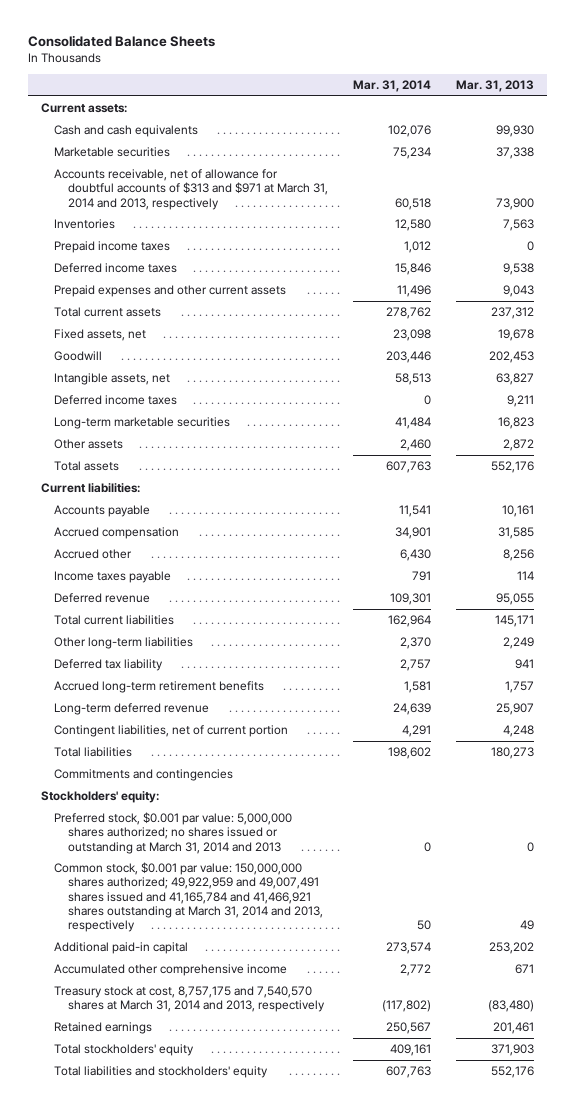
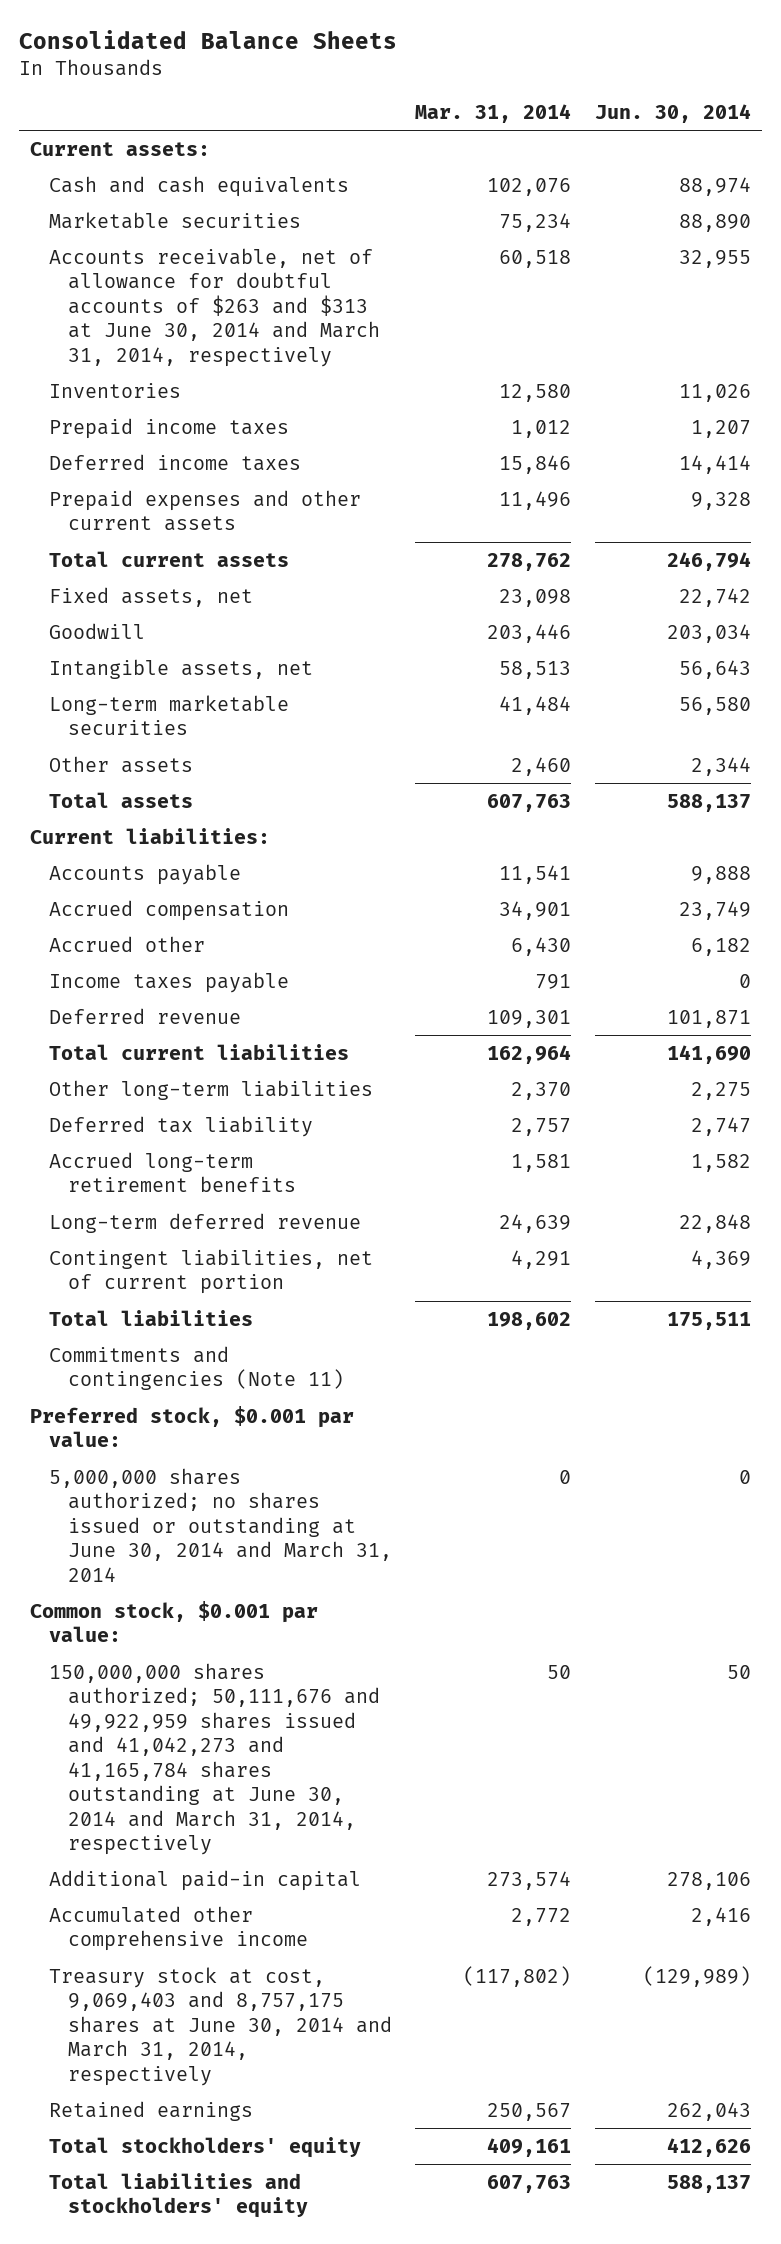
[456,79,535,92] Mar. 31, 2013 -> none
none -> [594,103,751,123] Jun. 30, 2014
[54,168,328,210] Accounts receivable, net of allowance for doubtful accounts of $313 and $971 at March 31, 2014 and 2013, respectively -> [49,247,380,367] Accounts receivable, net of allowance for doubtful accounts of $263 and $313 at June 30, 2014 and March 31, 2014, respectively
[54,394,178,405] Deferred income taxes -> none
[40,790,159,803] Stockholders' equity: -> none
[54,768,234,781] Commitments and contingencies -> [49,1345,344,1391] Commitments and contingencies (Note 11)
none -> [30,1405,355,1448] Preferred stock, $0.001 par value:
[54,811,293,854] Preferred stock, $0.001 par value: 5,000,000 shares authorized; no shares issued or outstanding at March 31, 2014 and 2013 -> [49,1467,392,1582] 5,000,000 shares authorized; no shares issued or outstanding at June 30, 2014 and March 31, 2014
none -> [30,1600,319,1643] Common stock, $0.001 par value:
[54,861,323,933] Common stock, $0.001 par value: 150,000,000 shares authorized; 49,922,959 and 49,007,491 shares issued and 41,165,784 and 41,466,921 shares outstanding at March 31, 2014 and 2013, respectively -> [49,1662,380,1856] 150,000,000 shares authorized; 50,111,676 and 49,922,959 shares issued and 41,042,273 and 41,165,784 shares outstanding at June 30, 2014 and March 31, 2014, respectively
[54,985,325,1013] Treasury stock at cost, 8,757,175 and 7,540,570 shares at March 31, 2014 and 2013, respectively -> [49,1966,392,2086] Treasury stock at cost, 9,069,403 and 8,757,175 shares at June 30, 2014 and March 31, 2014, respectively

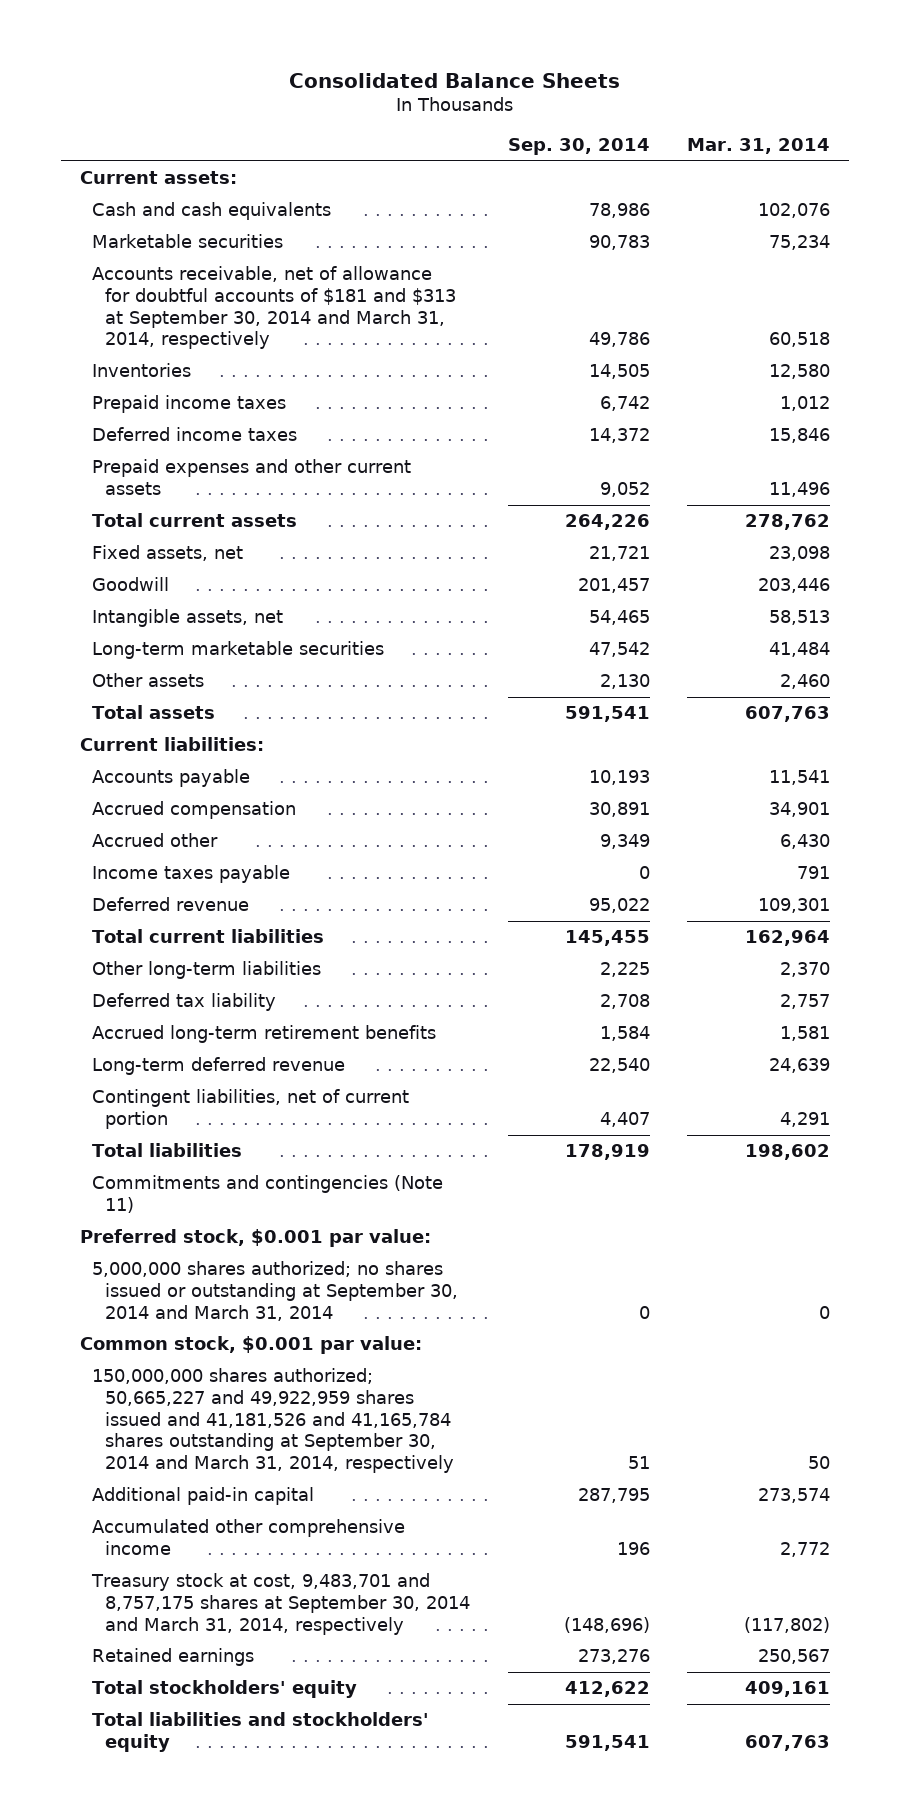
[594,103,751,123] Jun. 30, 2014 -> none
none -> [507,138,650,156] Sep. 30, 2014
[49,247,380,367] Accounts receivable, net of allowance for doubtful accounts of $263 and $313 at June 30, 2014 and March 31, 2014, respectively -> [92,266,457,350] Accounts receivable, net of allowance for doubtful accounts of $181 and $313 at September 30, 2014 and March 31, 2014, respectively
[49,1467,392,1582] 5,000,000 shares authorized; no shares issued or outstanding at June 30, 2014 and March 31, 2014 -> [92,1261,459,1321] 5,000,000 shares authorized; no shares issued or outstanding at September 30, 2014 and March 31, 2014
[49,1662,380,1856] 150,000,000 shares authorized; 50,111,676 and 49,922,959 shares issued and 41,042,273 and 41,165,784 shares outstanding at June 30, 2014 and March 31, 2014, respectively -> [92,1368,455,1474] 150,000,000 shares authorized; 50,665,227 and 49,922,959 shares issued and 41,181,526 and 41,165,784 shares outstanding at September 30, 2014 and March 31, 2014, respectively
[49,1966,392,2086] Treasury stock at cost, 9,069,403 and 8,757,175 shares at June 30, 2014 and March 31, 2014, respectively -> [91,1573,471,1635] Treasury stock at cost, 9,483,701 and 8,757,175 shares at September 30, 2014 and March 31, 2014, respectively

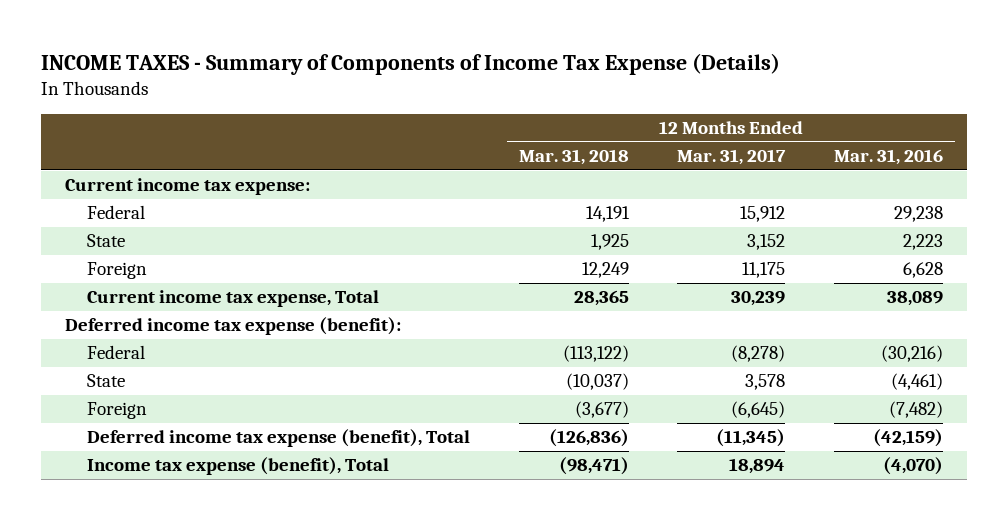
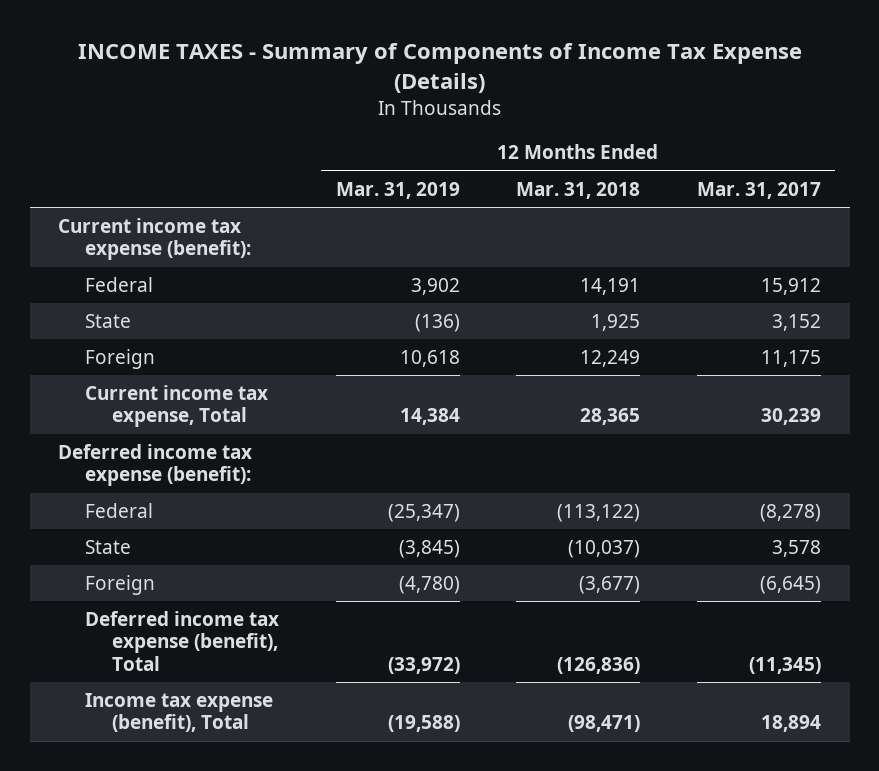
[833,149,943,166] Mar. 31, 2016 -> none
none -> [335,181,460,199] Mar. 31, 2019
[65,178,311,196] Current income tax expense: -> [57,218,251,261] Current income tax expense (benefit):

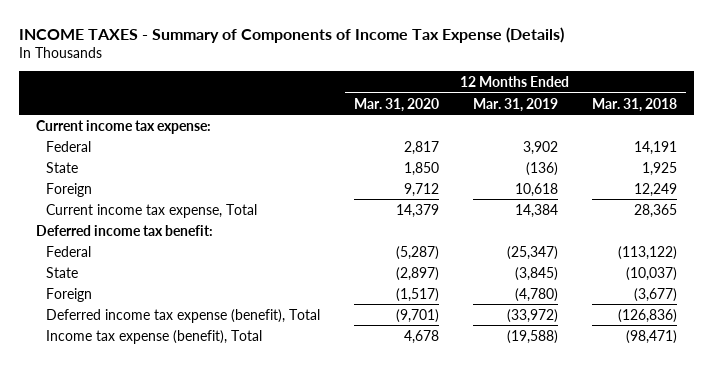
[697,181,822,199] Mar. 31, 2017 -> none
none -> [353,97,439,112] Mar. 31, 2020
[57,218,251,261] Current income tax expense (benefit): -> [35,119,211,134] Current income tax expense:
[57,444,252,487] Deferred income tax expense (benefit): -> [35,224,213,236] Deferred income tax benefit:

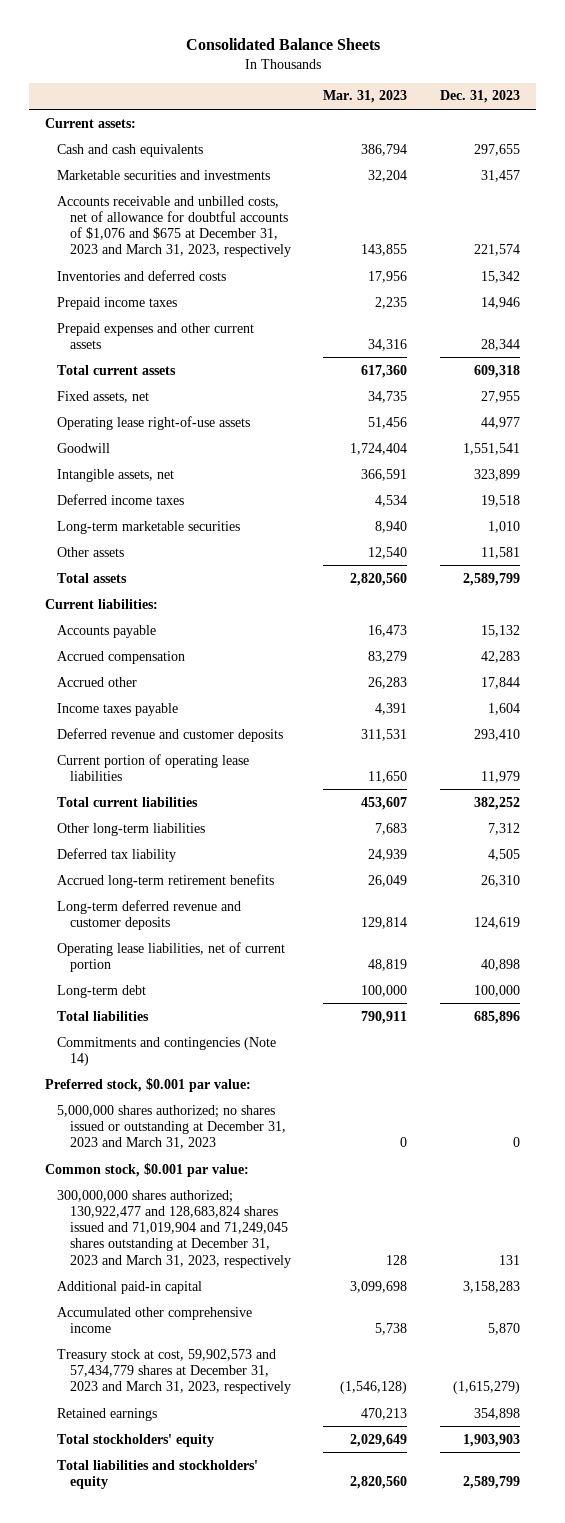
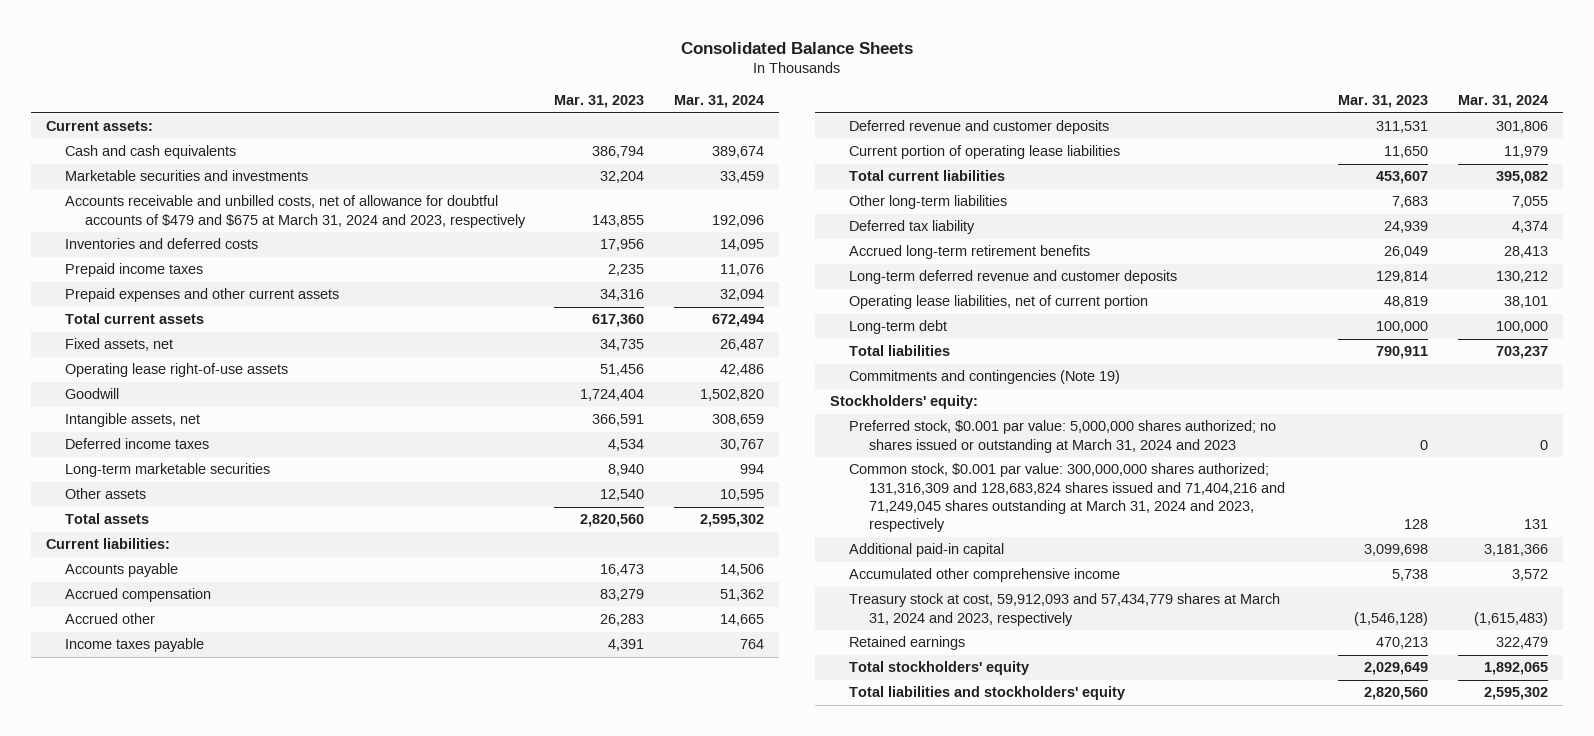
[439,90,520,104] Dec. 31, 2023 -> none
none -> [673,95,764,109] Mar. 31, 2024
[57,195,291,258] Accounts receivable and unbilled costs, net of allowance for doubtful accounts of $1,076 and $675 at December 31, 2023 and March 31, 2023, respectively -> [65,195,526,228] Accounts receivable and unbilled costs, net of allowance for doubtful accounts of $479 and $675 at March 31, 2024 and 2023, respectively
[45,1077,252,1092] Preferred stock, $0.001 par value: -> none
[45,1162,250,1177] Common stock, $0.001 par value: -> none
[57,1036,277,1066] Commitments and contingencies (Note 14) -> [849,370,1121,385] Commitments and contingencies (Note 19)
none -> [830,395,979,410] Stockholders' equity:
[57,1104,286,1150] 5,000,000 shares authorized; no shares issued or outstanding at December 31, 2023 and March 31, 2023 -> [849,420,1277,453] Preferred stock, $0.001 par value: 5,000,000 shares authorized; no shares issued or outstanding at March 31, 2024 and 2023
[57,1189,291,1268] 300,000,000 shares authorized; 130,922,477 and 128,683,824 shares issued and 71,019,904 and 71,249,045 shares outstanding at December 31, 2023 and March 31, 2023, respectively -> [849,463,1285,533] Common stock, $0.001 par value: 300,000,000 shares authorized; 131,316,309 and 128,683,824 shares issued and 71,404,216 and 71,249,045 shares outstanding at March 31, 2024 and 2023, respectively
[57,1348,291,1395] Treasury stock at cost, 59,902,573 and 57,434,779 shares at December 31, 2023 and March 31, 2023, respectively -> [849,593,1281,626] Treasury stock at cost, 59,912,093 and 57,434,779 shares at March 31, 2024 and 2023, respectively

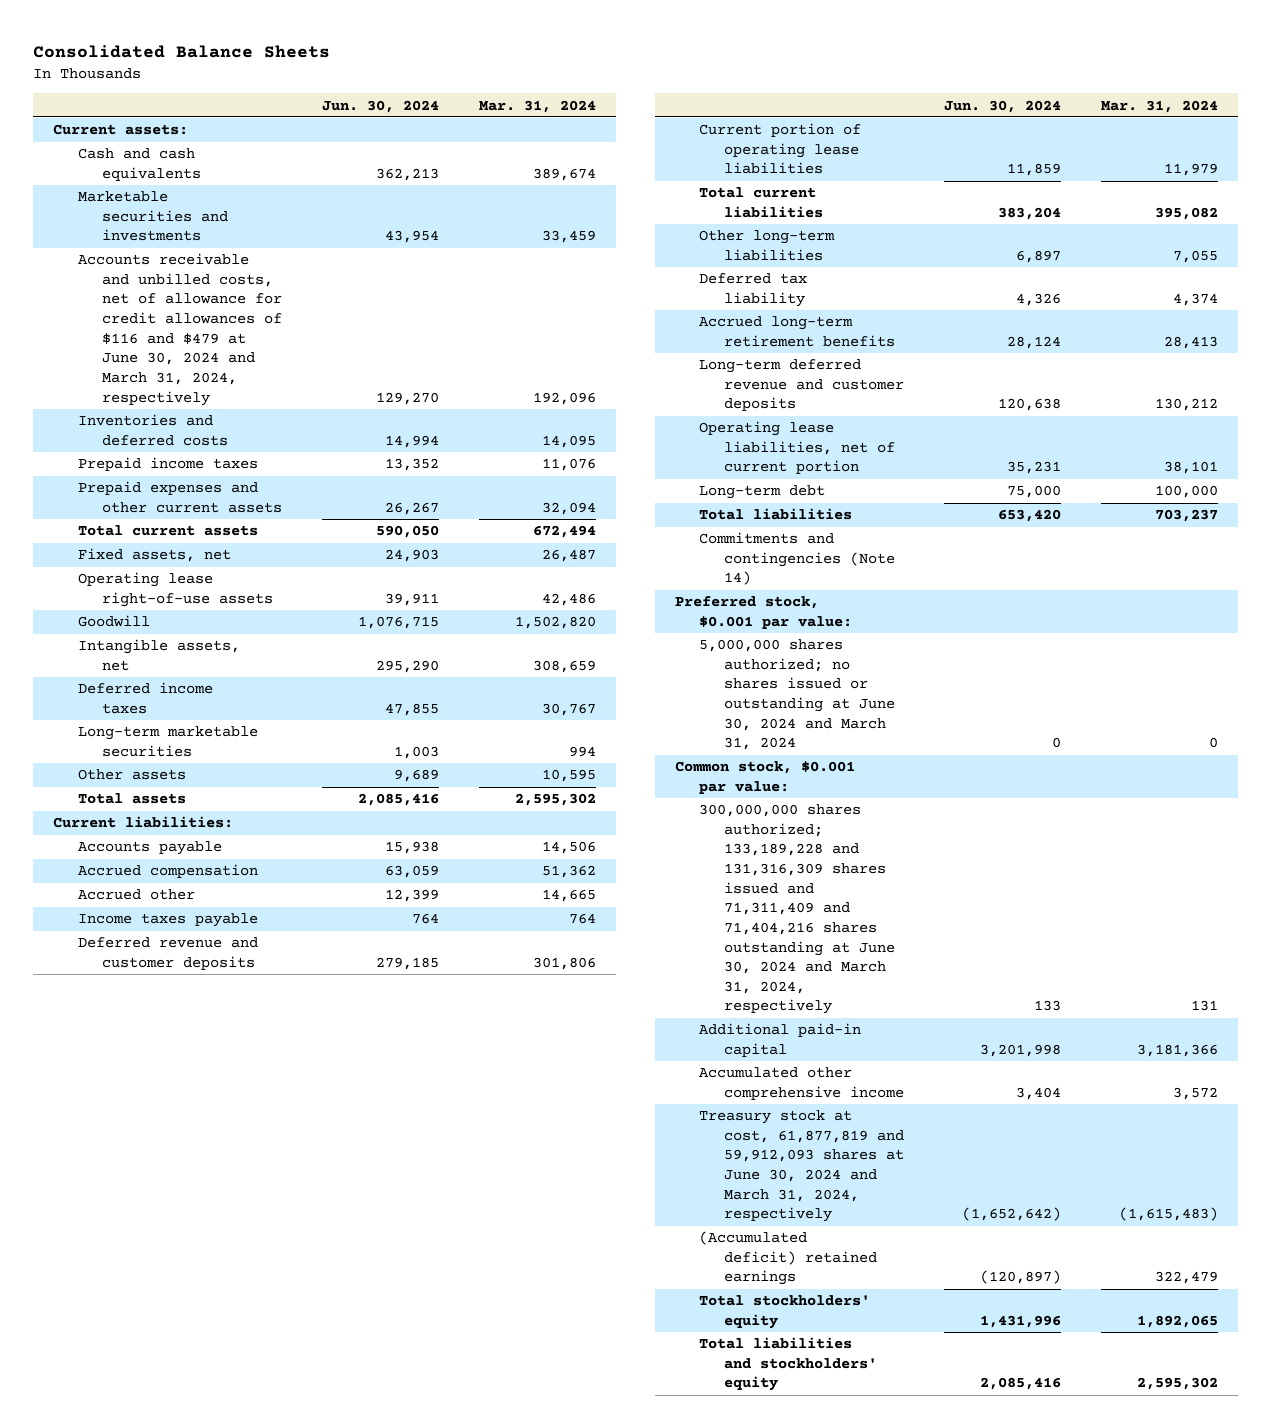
[554,95,645,109] Mar. 31, 2023 -> none
none -> [322,99,440,113] Jun. 30, 2024
[65,195,526,228] Accounts receivable and unbilled costs, net of allowance for doubtful accounts of $479 and $675 at March 31, 2024 and 2023, respectively -> [77,253,283,406] Accounts receivable and unbilled costs, net of allowance for credit allowances of $116 and $479 at June 30, 2024 and March 31, 2024, respectively
[830,395,979,410] Stockholders' equity: -> none
[849,370,1121,385] Commitments and contingencies (Note 19) -> [699,532,895,586] Commitments and contingencies (Note 14)
none -> [674,596,853,629] Preferred stock, $0.001 par value:
[849,420,1277,453] Preferred stock, $0.001 par value: 5,000,000 shares authorized; no shares issued or outstanding at March 31, 2024 and 2023 -> [699,639,895,751] 5,000,000 shares authorized; no shares issued or outstanding at June 30, 2024 and March 31, 2024
none -> [674,761,855,794] Common stock, $0.001 par value:
[849,463,1285,533] Common stock, $0.001 par value: 300,000,000 shares authorized; 131,316,309 and 128,683,824 shares issued and 71,404,216 and 71,249,045 shares outstanding at March 31, 2024 and 2023, respectively -> [699,804,895,1015] 300,000,000 shares authorized; 133,189,228 and 131,316,309 shares issued and 71,311,409 and 71,404,216 shares outstanding at June 30, 2024 and March 31, 2024, respectively
[849,593,1281,626] Treasury stock at cost, 59,912,093 and 57,434,779 shares at March 31, 2024 and 2023, respectively -> [699,1110,904,1223] Treasury stock at cost, 61,877,819 and 59,912,093 shares at June 30, 2024 and March 31, 2024, respectively
[849,636,966,651] Retained earnings -> [699,1231,877,1286] (Accumulated deficit) retained earnings

